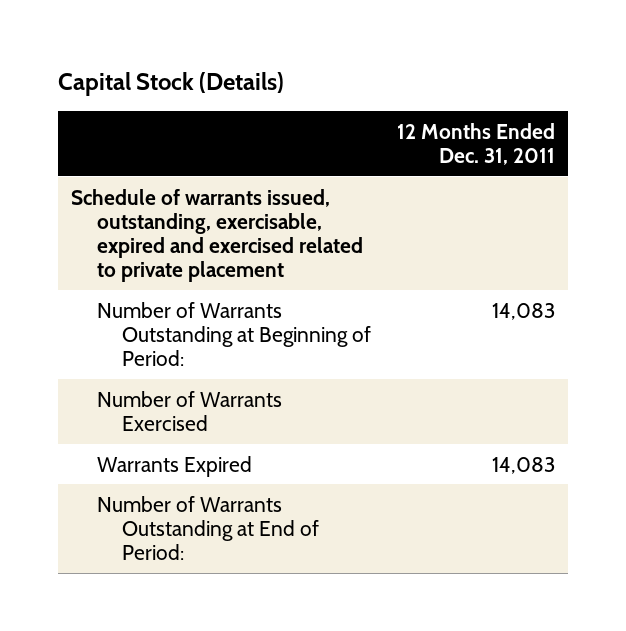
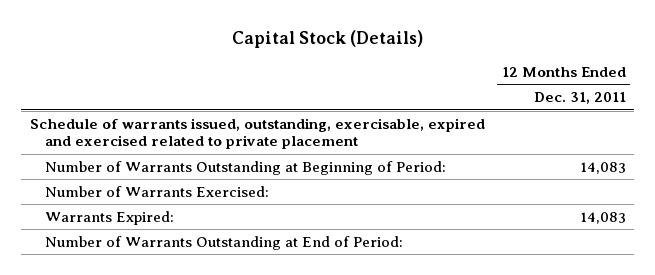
[96,390,282,431] Number of Warrants Exercised -> [44,185,269,197] Number of Warrants Exercised:
[96,455,252,477] Warrants Expired -> [44,210,174,225] Warrants Expired:

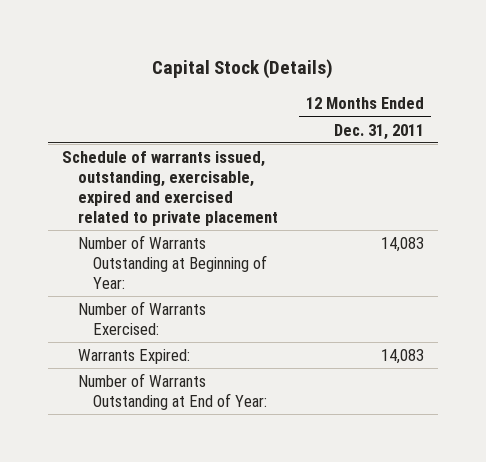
[44,160,446,175] Number of Warrants Outstanding at Beginning of Period: -> [77,235,268,289] Number of Warrants Outstanding at Beginning of Year:
[44,235,403,250] Number of Warrants Outstanding at End of Period: -> [77,373,268,411] Number of Warrants Outstanding at End of Year:

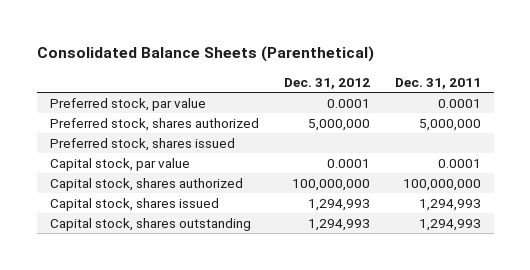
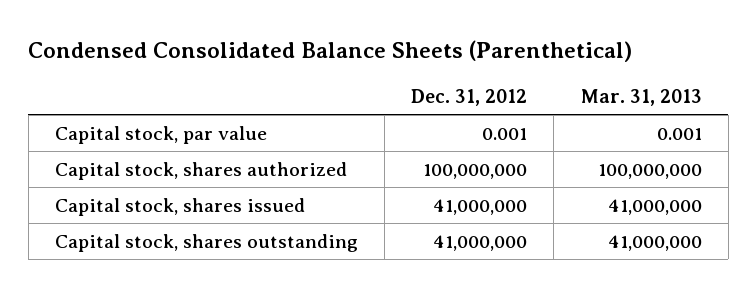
[36,46,374,63] Consolidated Balance Sheets (Parenthetical) -> [28,40,633,63] Condensed Consolidated Balance Sheets (Parenthetical)
[394,77,481,89] Dec. 31, 2011 -> none
none -> [580,88,702,106] Mar. 31, 2013
[49,97,206,111] Preferred stock, par value -> none
[49,117,259,131] Preferred stock, shares authorized -> none
[49,137,235,151] Preferred stock, shares issued -> none
[326,158,370,168] 0.0001 -> [482,127,528,140] 0.001
[307,198,370,211] 1,294,993 -> [433,198,528,215] 41,000,000
[307,218,370,231] 1,294,993 -> [433,234,528,251] 41,000,000

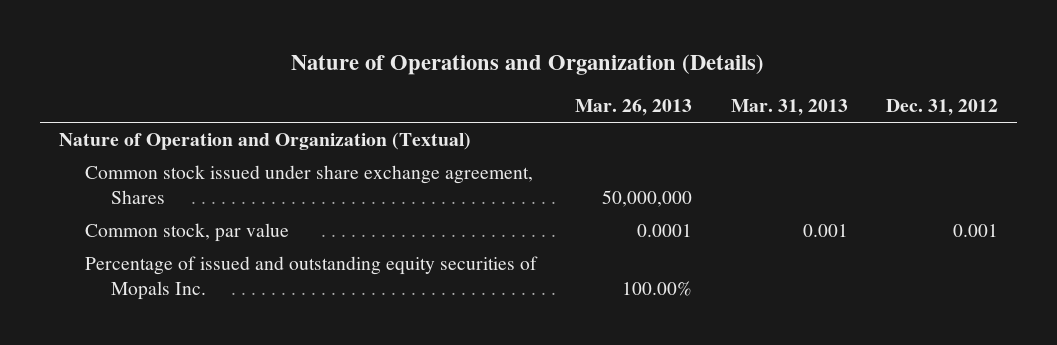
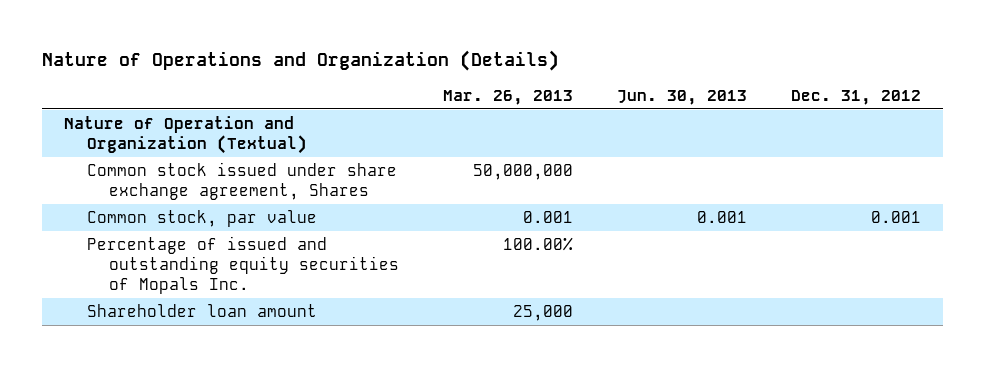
[730,99,848,117] Mar. 31, 2013 -> none
none -> [616,89,747,105] Jun. 30, 2013
[637,223,693,237] 0.0001 -> [522,210,573,223] 0.001
none -> [86,303,317,317] Shareholder loan amount

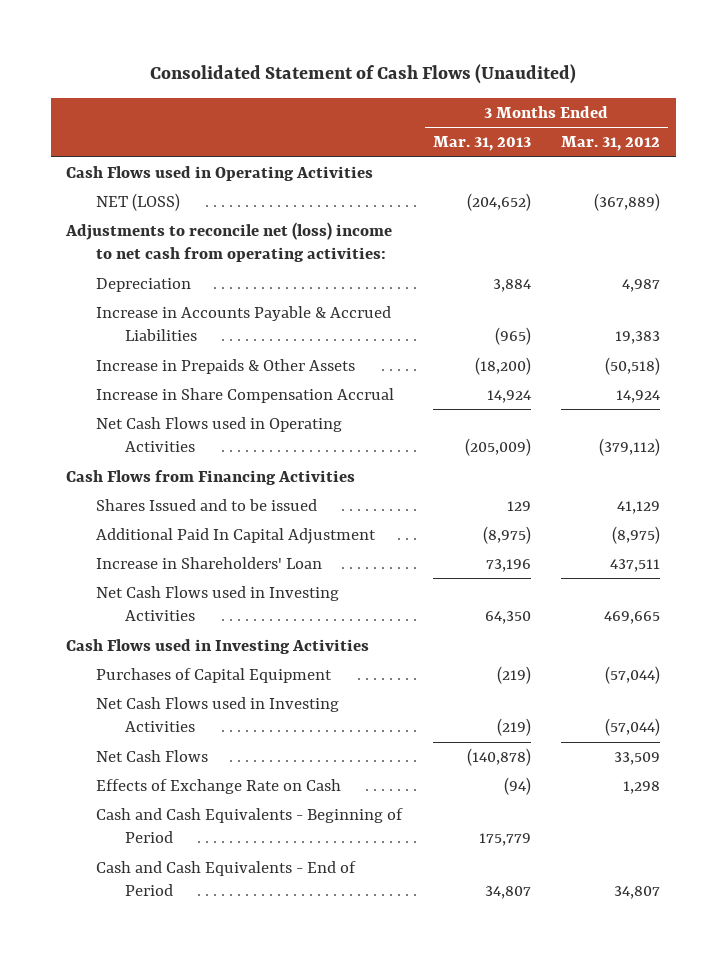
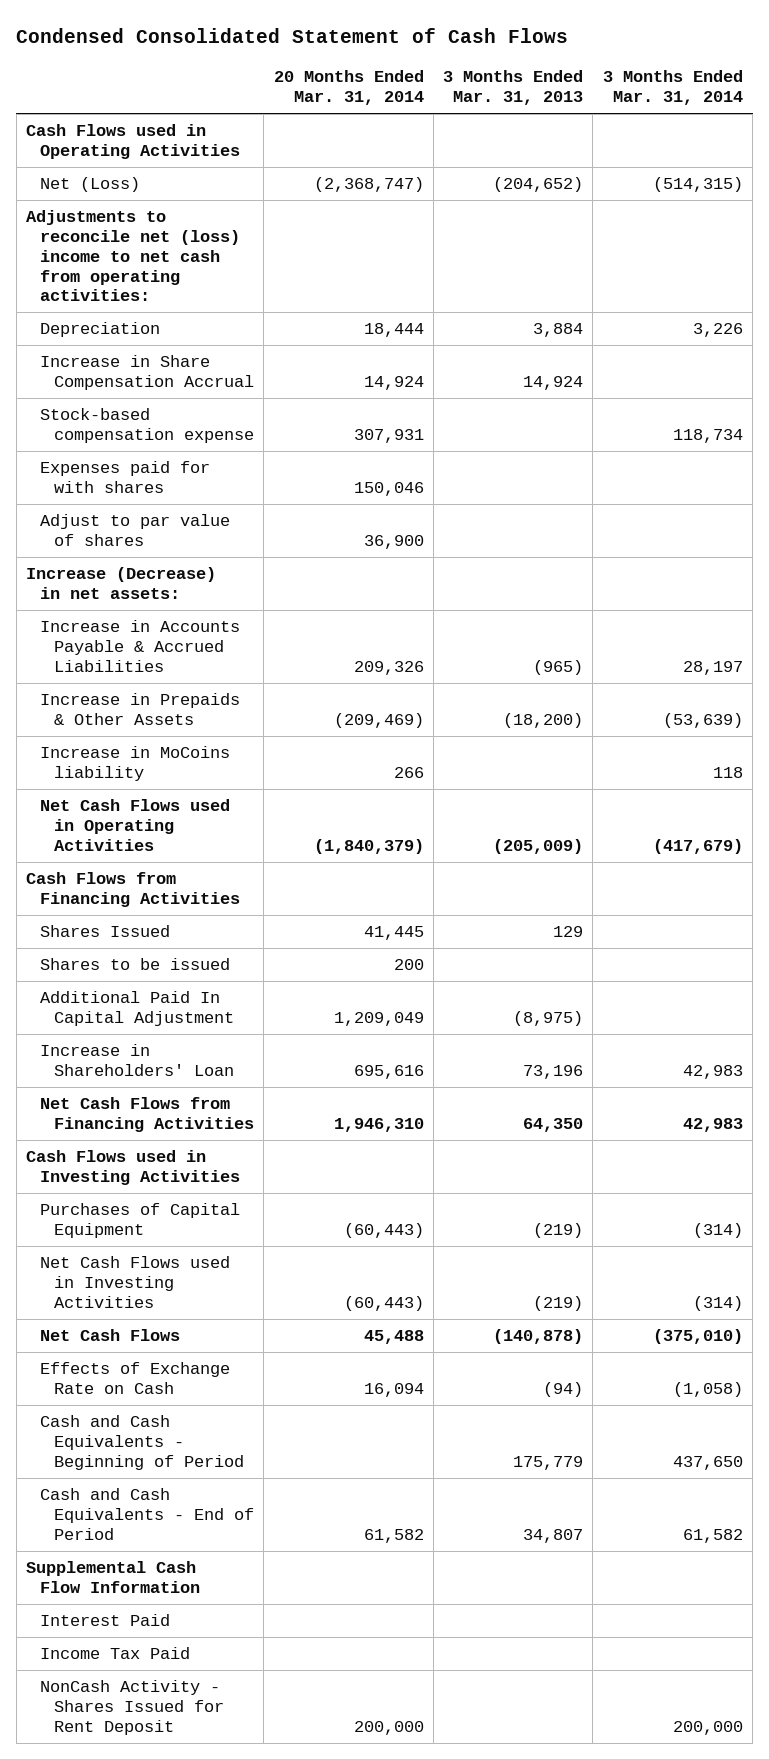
[150,64,577,85] Consolidated Statement of Cash Flows (Unaudited) -> [16,27,569,43] Condensed Consolidated Statement of Cash Flows
[561,136,661,152] Mar. 31, 2012 -> none
none -> [273,70,424,106] 20 Months Ended Mar. 31, 2014
none -> [602,70,743,106] 3 Months Ended Mar. 31, 2014
[95,192,180,211] NET (LOSS) -> [40,177,141,193] Net (Loss)
[95,387,394,403] Increase in Share Compensation Accrual -> [40,355,255,391] Increase in Share Compensation Accrual
none -> [40,408,255,444] Stock-based compensation expense
none -> [40,461,211,494] Expenses paid for with shares
none -> [40,514,231,547] Adjust to par value of shares
none -> [26,567,217,600] Increase (Decrease) in net assets:
none -> [40,746,231,782] Increase in MoCoins liability
[95,498,317,511] Shares Issued and to be issued -> [40,925,171,938] Shares Issued
none -> [40,958,231,971] Shares to be issued
[95,585,339,622] Net Cash Flows used in Investing Activities -> [40,1097,255,1133] Net Cash Flows from Financing Activities
none -> [26,1561,201,1594] Supplemental Cash Flow Information
none -> [40,1614,171,1627] Interest Paid
none -> [40,1647,191,1660] Income Tax Paid
none -> [40,1680,225,1735] NonCash Activity - Shares Issued for Rent Deposit

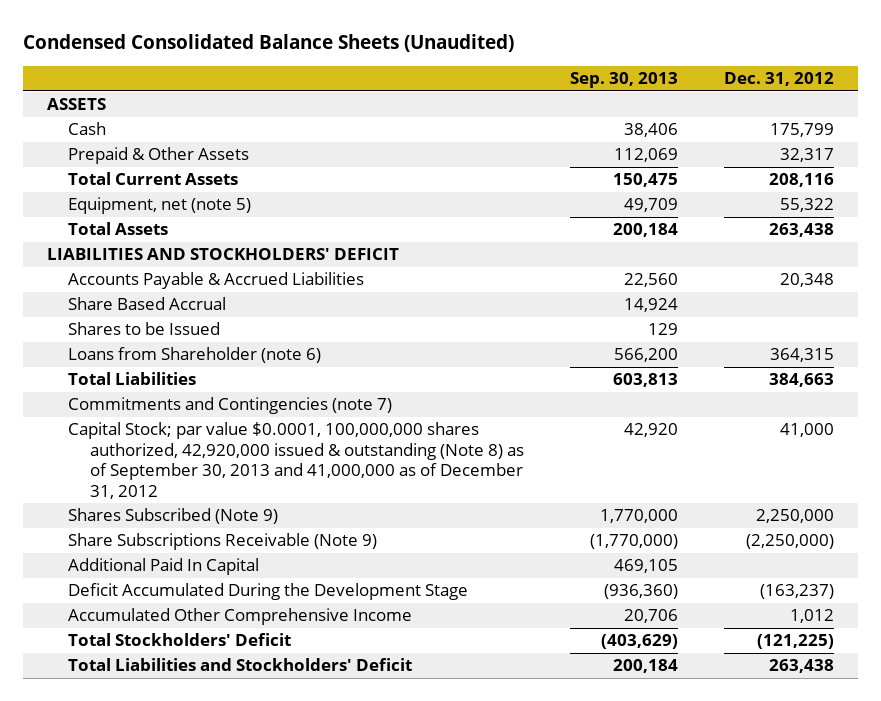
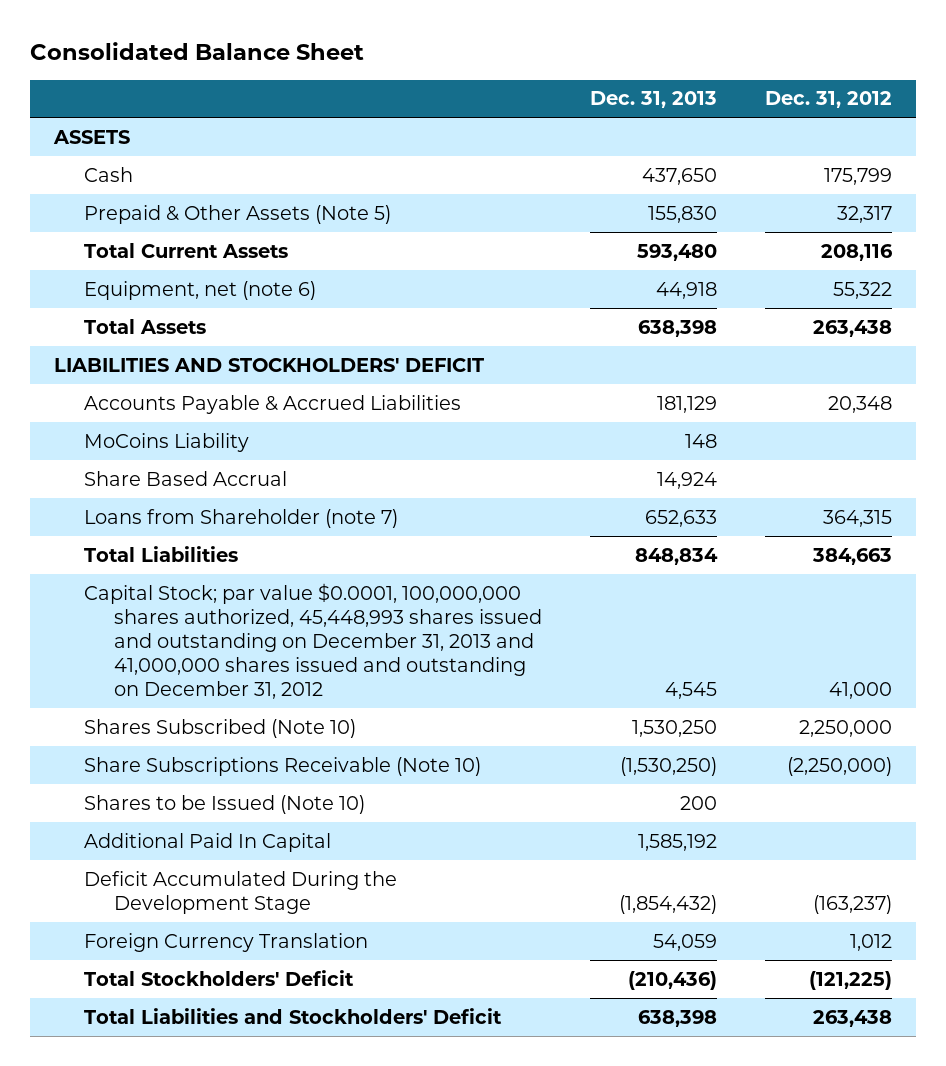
[23,34,515,53] Condensed Consolidated Balance Sheets (Unaudited) -> [30,42,365,61] Consolidated Balance Sheet
[570,72,679,89] Sep. 30, 2013 -> none
none -> [589,91,717,109] Dec. 31, 2013
[68,147,250,165] Prepaid & Other Assets -> [83,204,391,224] Prepaid & Other Assets (Note 5)
[68,197,252,215] Equipment, net (note 5) -> [83,280,316,300] Equipment, net (note 6)
none -> [83,432,249,452] MoCoins Liability
[68,322,221,336] Shares to be Issued -> none
[68,347,322,364] Loans from Shareholder (note 6) -> [83,508,398,528] Loans from Shareholder (note 7)
[68,397,393,415] Commitments and Contingencies (note 7) -> none
[68,422,524,499] Capital Stock; par value $0.0001, 100,000,000 shares authorized, 42,920,000 issued & outstanding (Note 8) as of September 30, 2013 and 41,000,000 as of December 31, 2012 -> [83,582,542,700] Capital Stock; par value $0.0001, 100,000,000 shares authorized, 45,448,993 shares issued and outstanding on December 31, 2013 and 41,000,000 shares issued and outstanding on December 31, 2012
[68,508,279,525] Shares Subscribed (Note 9) -> [83,718,356,738] Shares Subscribed (Note 10)
[68,533,378,551] Share Subscriptions Receivable (Note 9) -> [83,756,481,776] Share Subscriptions Receivable (Note 10)
none -> [83,794,365,814] Shares to be Issued (Note 10)
[68,608,413,626] Accumulated Other Comprehensive Income -> [83,932,368,952] Foreign Currency Translation

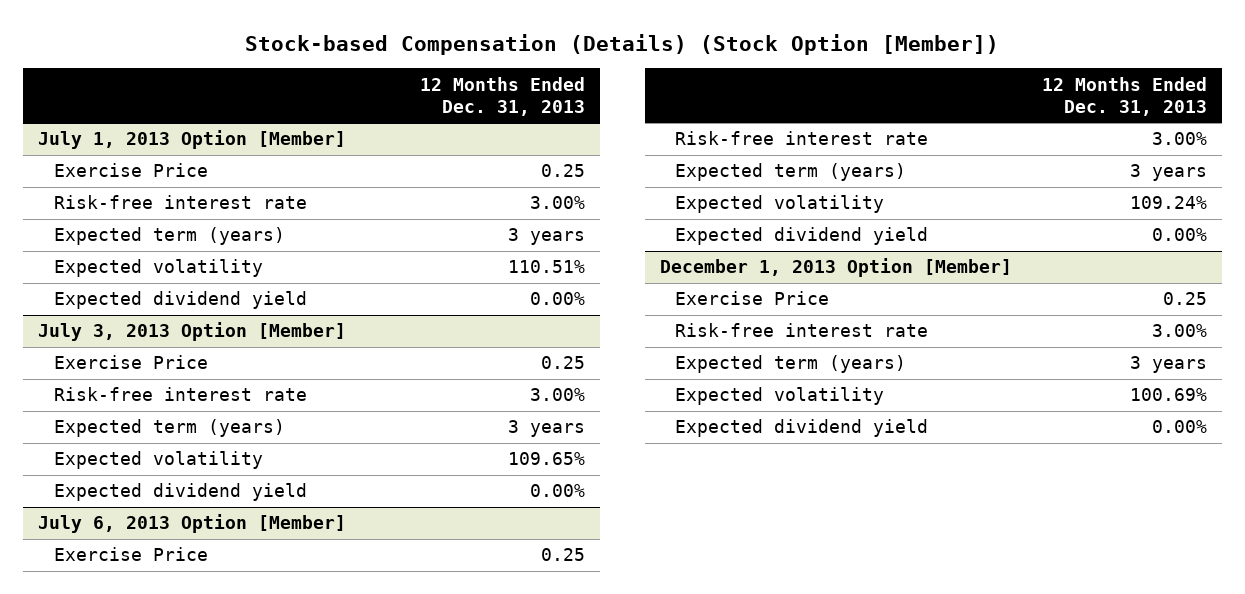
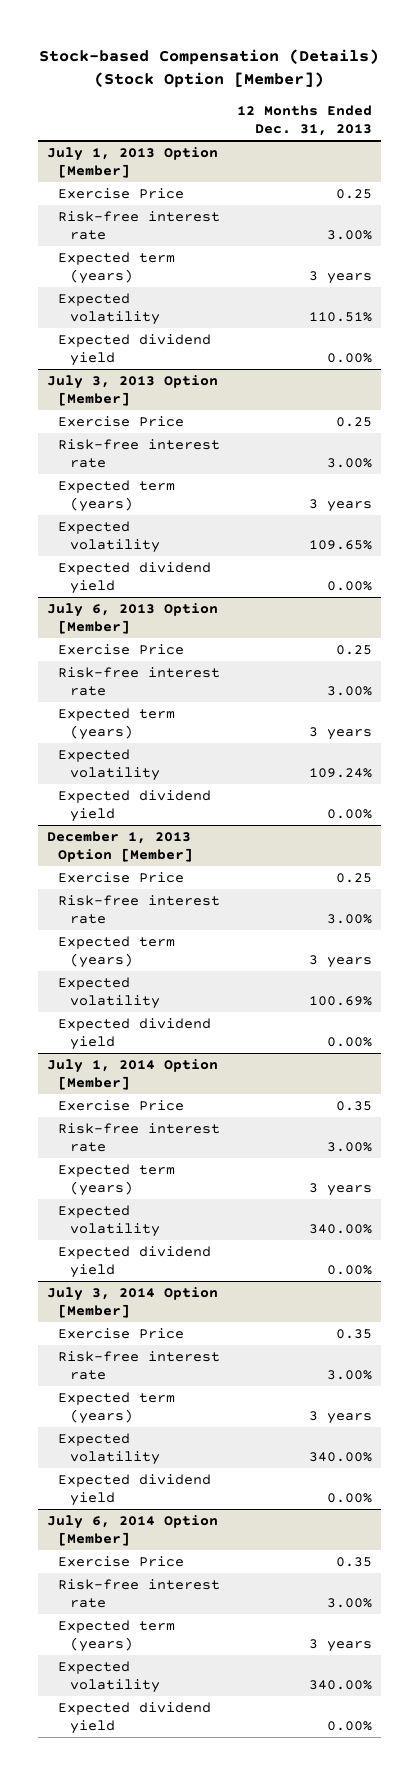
none -> [46,1058,218,1091] July 1, 2014 Option [Member]
none -> [58,1099,185,1111] Exercise Price
none -> [58,1122,221,1153] Risk-free interest rate
none -> [58,1163,176,1197] Expected term (years)
none -> [58,1204,160,1238] Expected volatility
none -> [58,1245,212,1279] Expected dividend yield
none -> [46,1286,218,1319] July 3, 2014 Option [Member]
none -> [58,1327,185,1339] Exercise Price
none -> [58,1350,221,1381] Risk-free interest rate
none -> [58,1391,176,1425] Expected term (years)
none -> [58,1432,160,1466] Expected volatility
none -> [58,1473,212,1507] Expected dividend yield
none -> [46,1514,218,1547] July 6, 2014 Option [Member]
none -> [58,1555,185,1567] Exercise Price
none -> [58,1578,221,1609] Risk-free interest rate
none -> [58,1619,176,1653] Expected term (years)
none -> [58,1660,160,1694] Expected volatility
none -> [58,1701,212,1735] Expected dividend yield

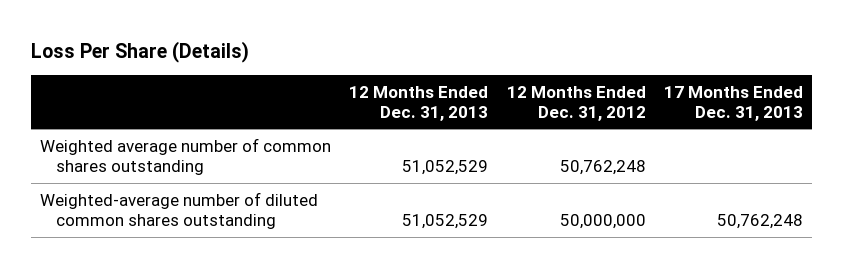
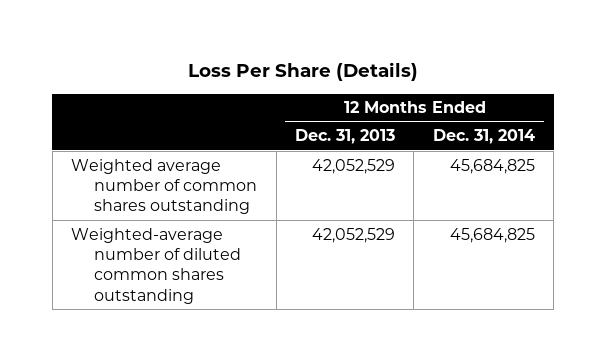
[506,85,646,121] 12 Months Ended Dec. 31, 2012 -> none
[664,85,804,121] 17 Months Ended Dec. 31, 2013 -> none
none -> [432,129,535,145] Dec. 31, 2014
[402,159,489,175] 51,052,529 -> [311,158,395,174] 42,052,529
[402,213,489,229] 51,052,529 -> [311,227,395,243] 42,052,529

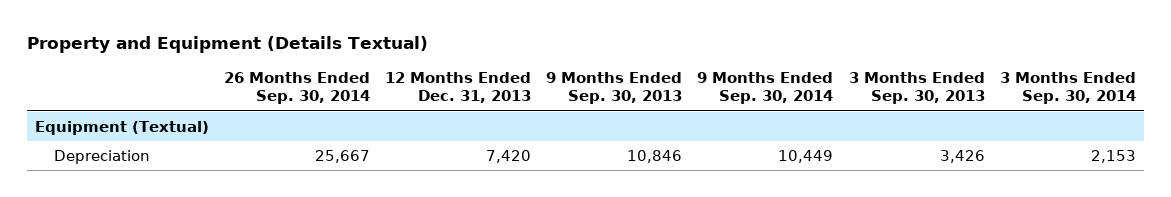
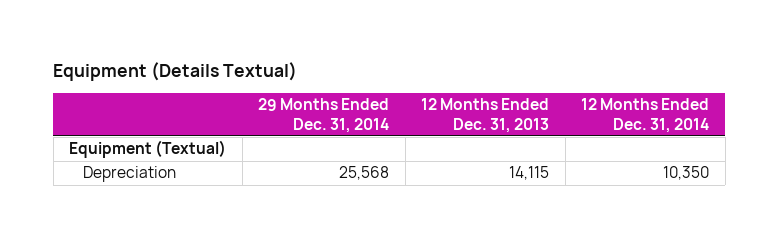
[27,36,429,54] Property and Equipment (Details Textual) -> [53,62,298,82] Equipment (Details Textual)
[223,72,370,105] 26 Months Ended Sep. 30, 2014 -> none
[546,72,683,105] 9 Months Ended Sep. 30, 2013 -> none
[697,72,834,105] 9 Months Ended Sep. 30, 2014 -> none
[848,72,985,105] 3 Months Ended Sep. 30, 2013 -> none
[999,72,1136,105] 3 Months Ended Sep. 30, 2014 -> none
none -> [258,98,390,133] 29 Months Ended Dec. 31, 2014
none -> [581,98,710,133] 12 Months Ended Dec. 31, 2014
[486,149,532,163] 7,420 -> [509,166,550,181] 14,115

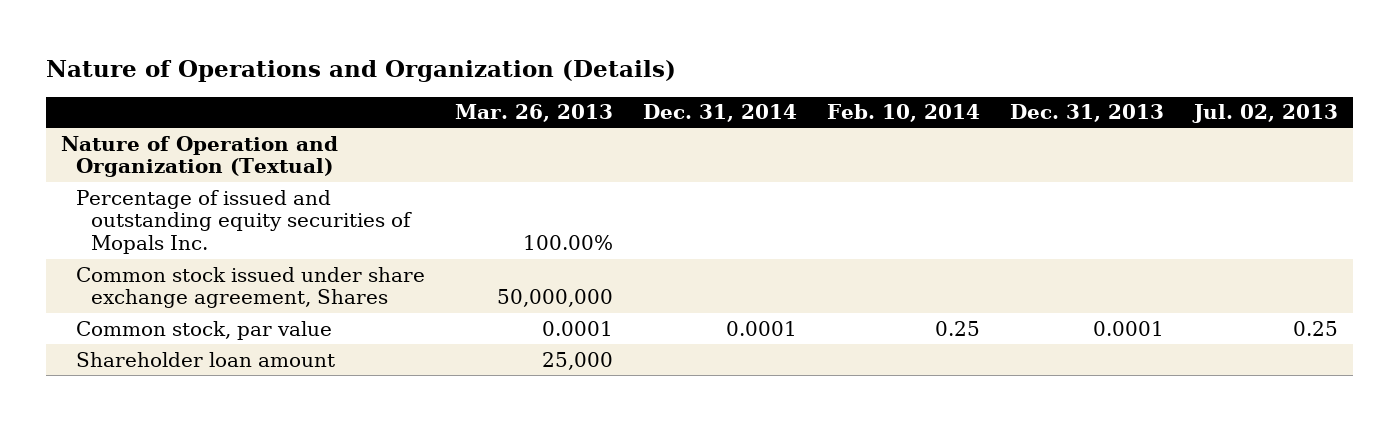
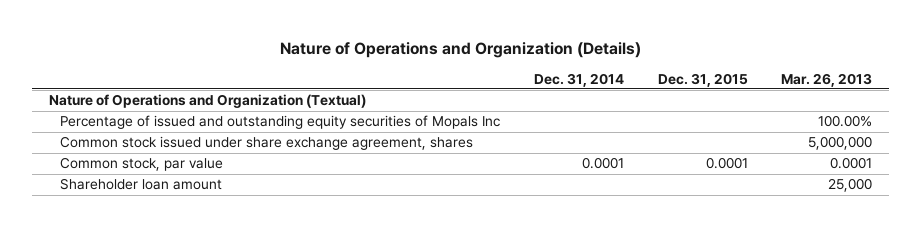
[827,104,981,123] Feb. 10, 2014 -> none
[1009,104,1164,123] Dec. 31, 2013 -> none
[1191,104,1338,124] Jul. 02, 2013 -> none
none -> [657,72,748,87] Dec. 31, 2015
[61,135,339,178] Nature of Operation and Organization (Textual) -> [49,94,367,109] Nature of Operations and Organization (Textual)
[76,189,413,255] Percentage of issued and outstanding equity securities of Mopals Inc. -> [59,115,500,130] Percentage of issued and outstanding equity securities of Mopals Inc
[76,266,426,309] Common stock issued under share exchange agreement, Shares -> [59,136,473,151] Common stock issued under share exchange agreement, shares
[497,289,614,308] 50,000,000 -> [808,136,873,151] 5,000,000

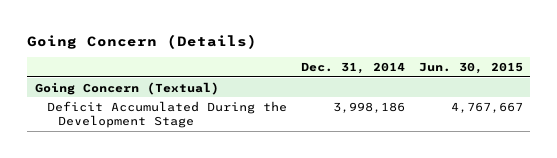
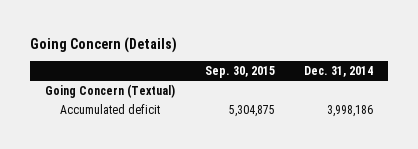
[418,61,523,74] Jun. 30, 2015 -> none
none -> [204,66,275,79] Sep. 30, 2015
[46,100,287,129] Deficit Accumulated During the Development Stage -> [59,103,160,114] Accumulated deficit

